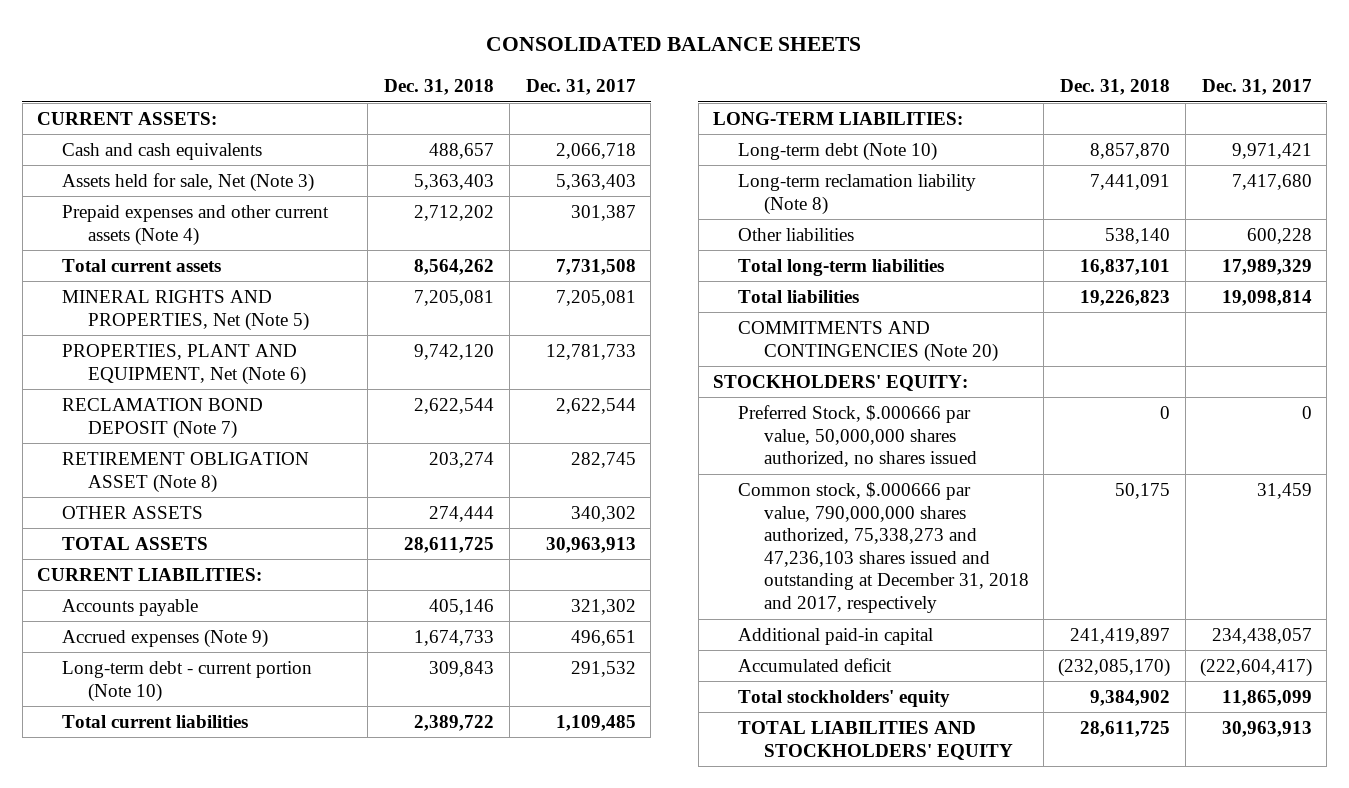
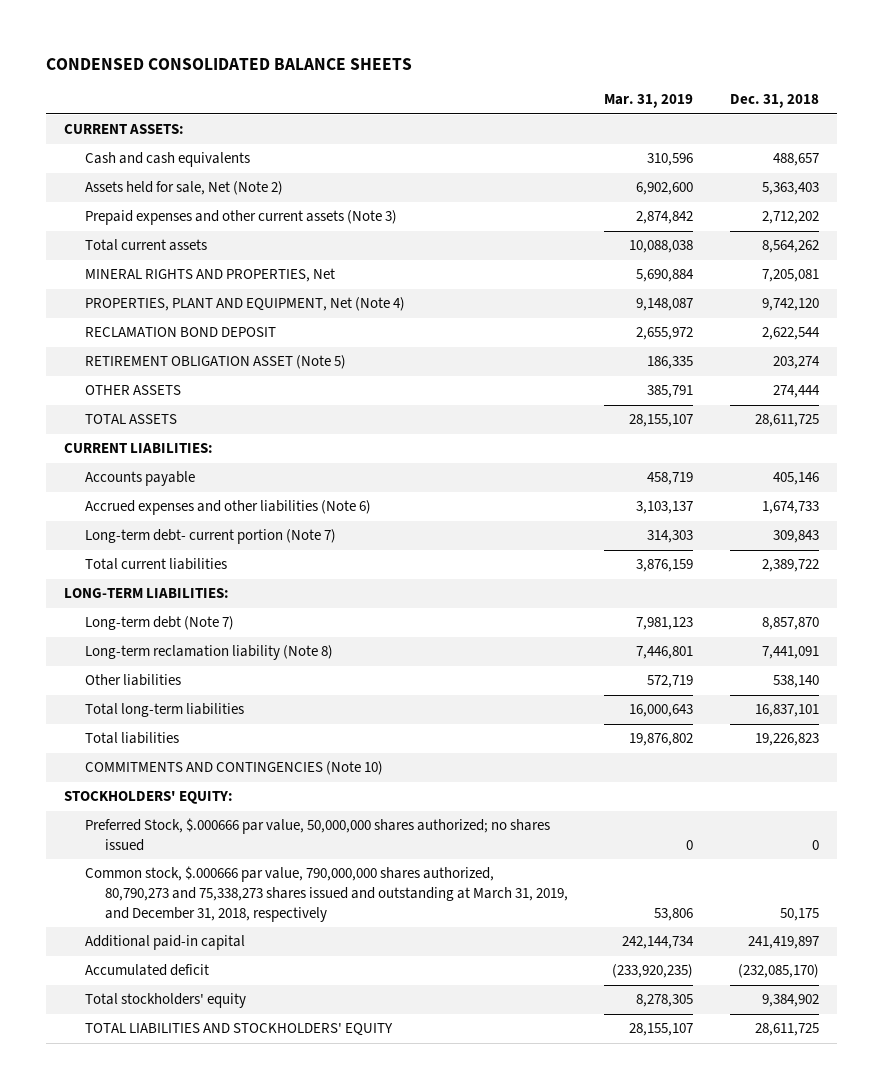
[486,37,862,52] CONSOLIDATED BALANCE SHEETS -> [45,57,412,70] CONDENSED CONSOLIDATED BALANCE SHEETS
[525,79,636,96] Dec. 31, 2017 -> none
none -> [604,94,694,109] Mar. 31, 2019
[62,172,315,192] Assets held for sale, Net (Note 3) -> [84,181,283,196] Assets held for sale, Net (Note 2)
[62,204,330,246] Prepaid expenses and other current assets (Note 4) -> [84,210,397,226] Prepaid expenses and other current assets (Note 3)
[62,289,309,331] MINERAL RIGHTS AND PROPERTIES, Net (Note 5) -> [84,268,335,283] MINERAL RIGHTS AND PROPERTIES, Net
[62,343,306,385] PROPERTIES, PLANT AND EQUIPMENT, Net (Note 6) -> [84,297,405,312] PROPERTIES, PLANT AND EQUIPMENT, Net (Note 4)
[62,397,264,439] RECLAMATION BOND DEPOSIT (Note 7) -> [84,327,276,338] RECLAMATION BOND DEPOSIT
[62,451,310,493] RETIREMENT OBLIGATION ASSET (Note 8) -> [84,355,346,370] RETIREMENT OBLIGATION ASSET (Note 5)
[62,628,269,648] Accrued expenses (Note 9) -> [84,500,371,516] Accrued expenses and other liabilities (Note 6)
[62,660,313,702] Long-term debt - current portion (Note 10) -> [84,529,336,545] Long-term debt- current portion (Note 7)
[738,141,938,161] Long-term debt (Note 10) -> [84,616,234,631] Long-term debt (Note 7)
[738,320,998,362] COMMITMENTS AND CONTINGENCIES (Note 20) -> [84,761,383,776] COMMITMENTS AND CONTINGENCIES (Note 10)
[738,404,977,468] Preferred Stock, $.000666 par value, 50,000,000 shares authorized, no shares issued -> [84,818,550,852] Preferred Stock, $.000666 par value, 50,000,000 shares authorized; no shares issued
[738,481,1029,613] Common stock, $.000666 par value, 790,000,000 shares authorized, 75,338,273 and 47,236,103 shares issued and outstanding at December 31, 2018 and 2017, respectively -> [84,866,569,922] Common stock, $.000666 par value, 790,000,000 shares authorized, 80,790,273 and 75,338,273 shares issued and outstanding at March 31, 2019, and December 31, 2018, respectively

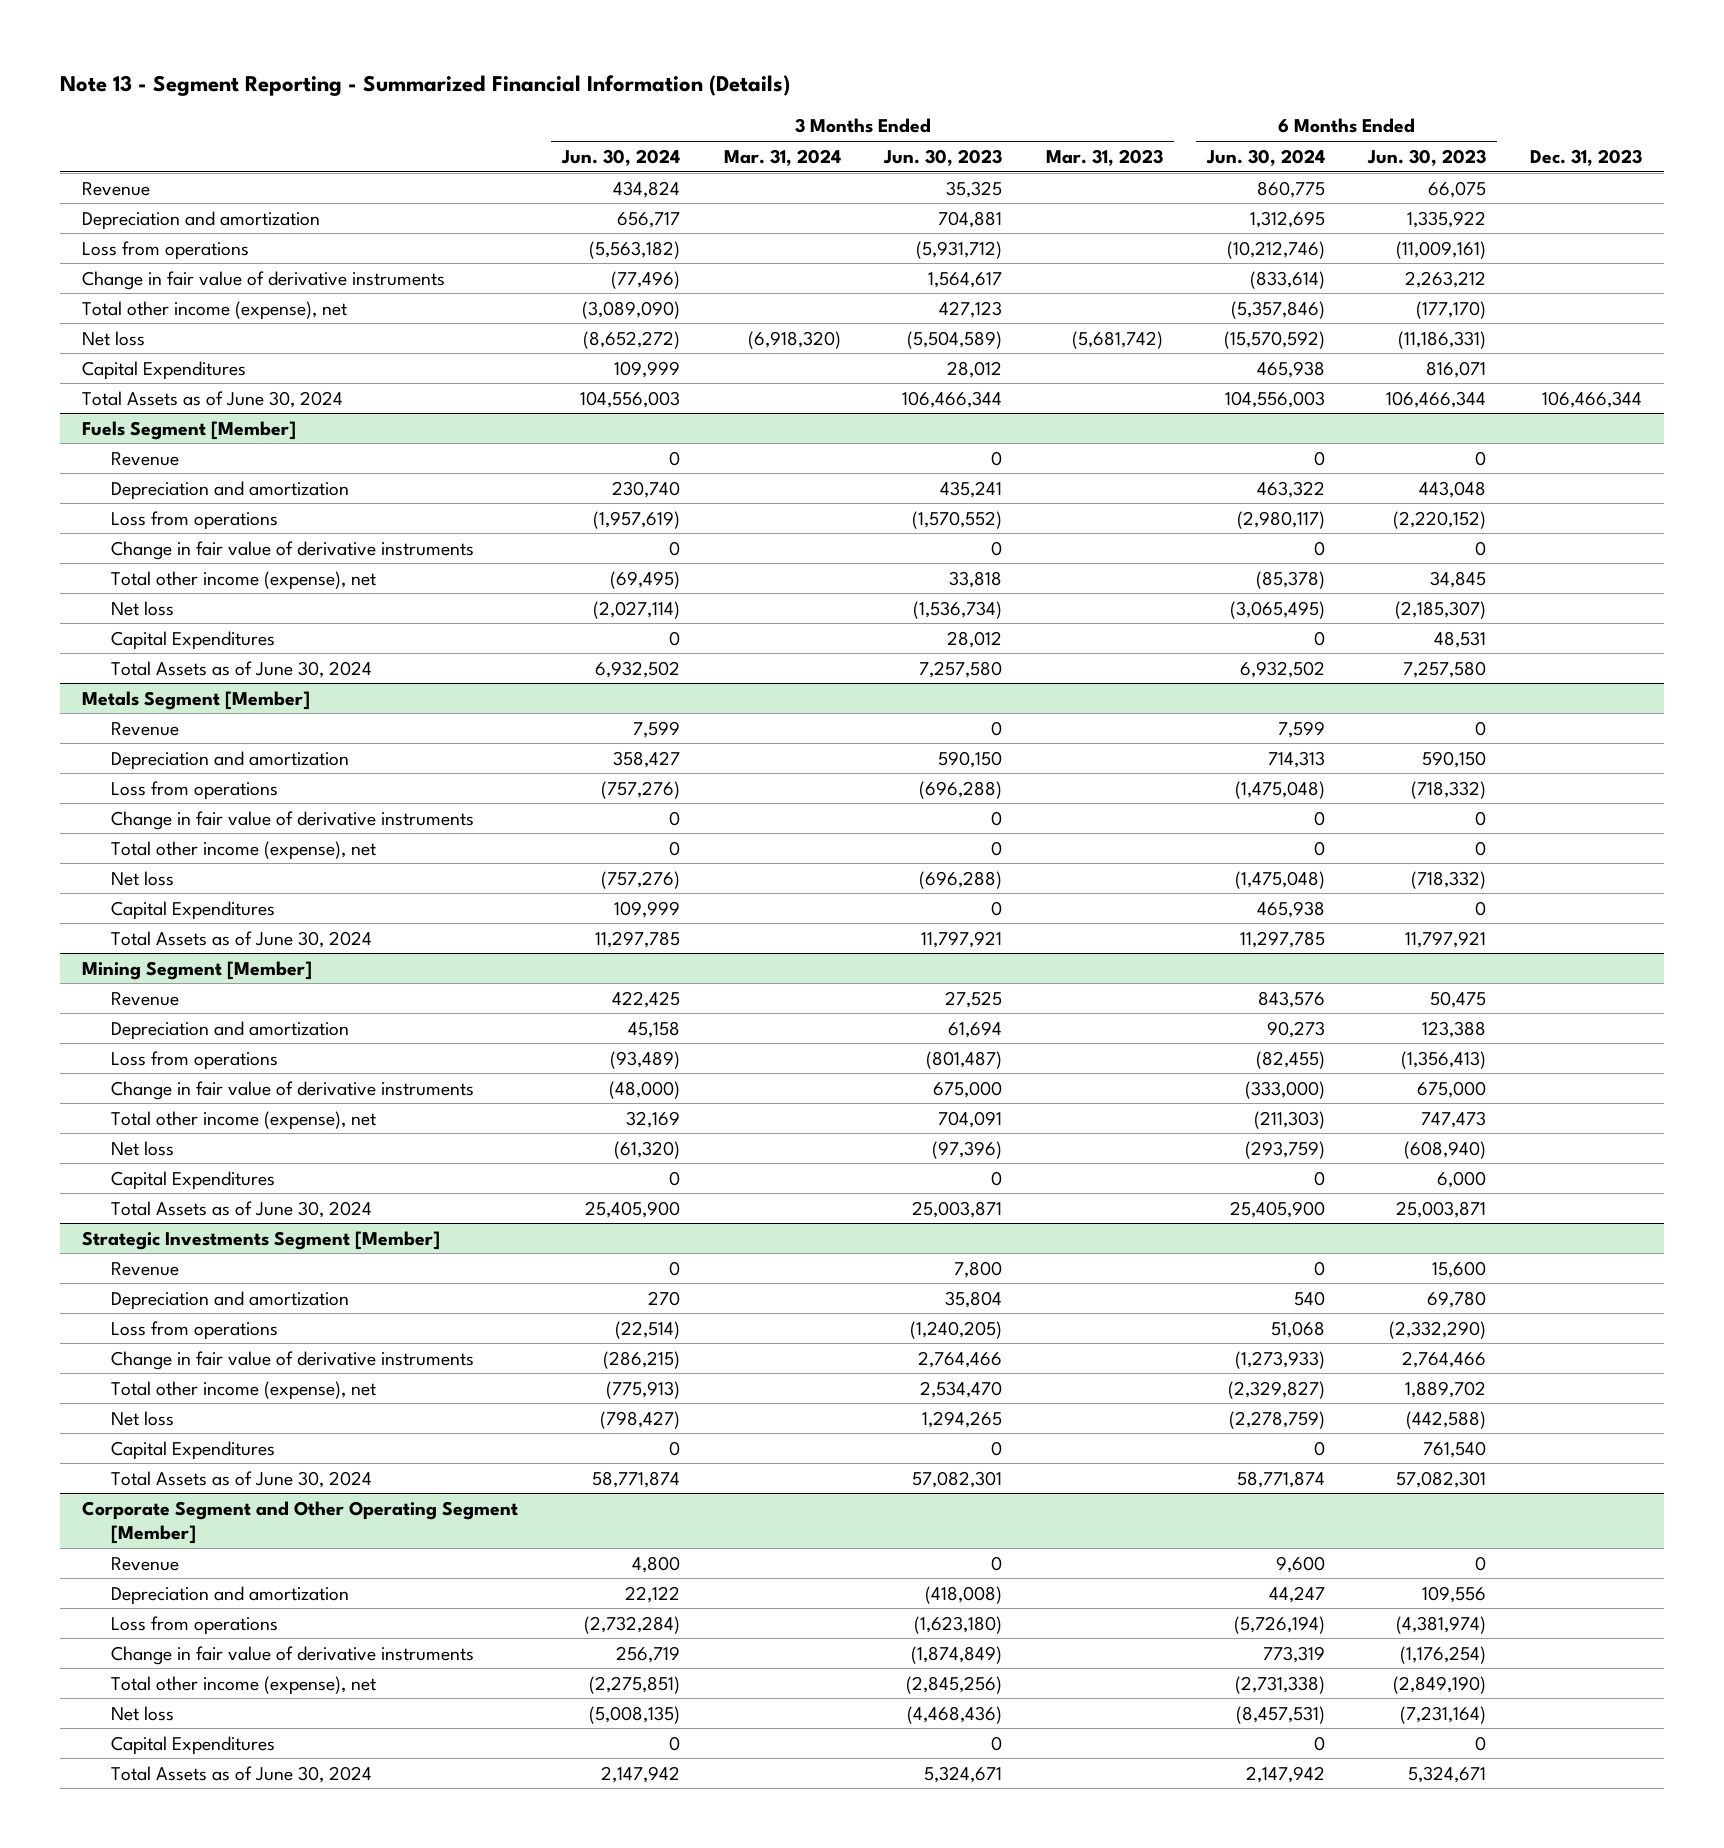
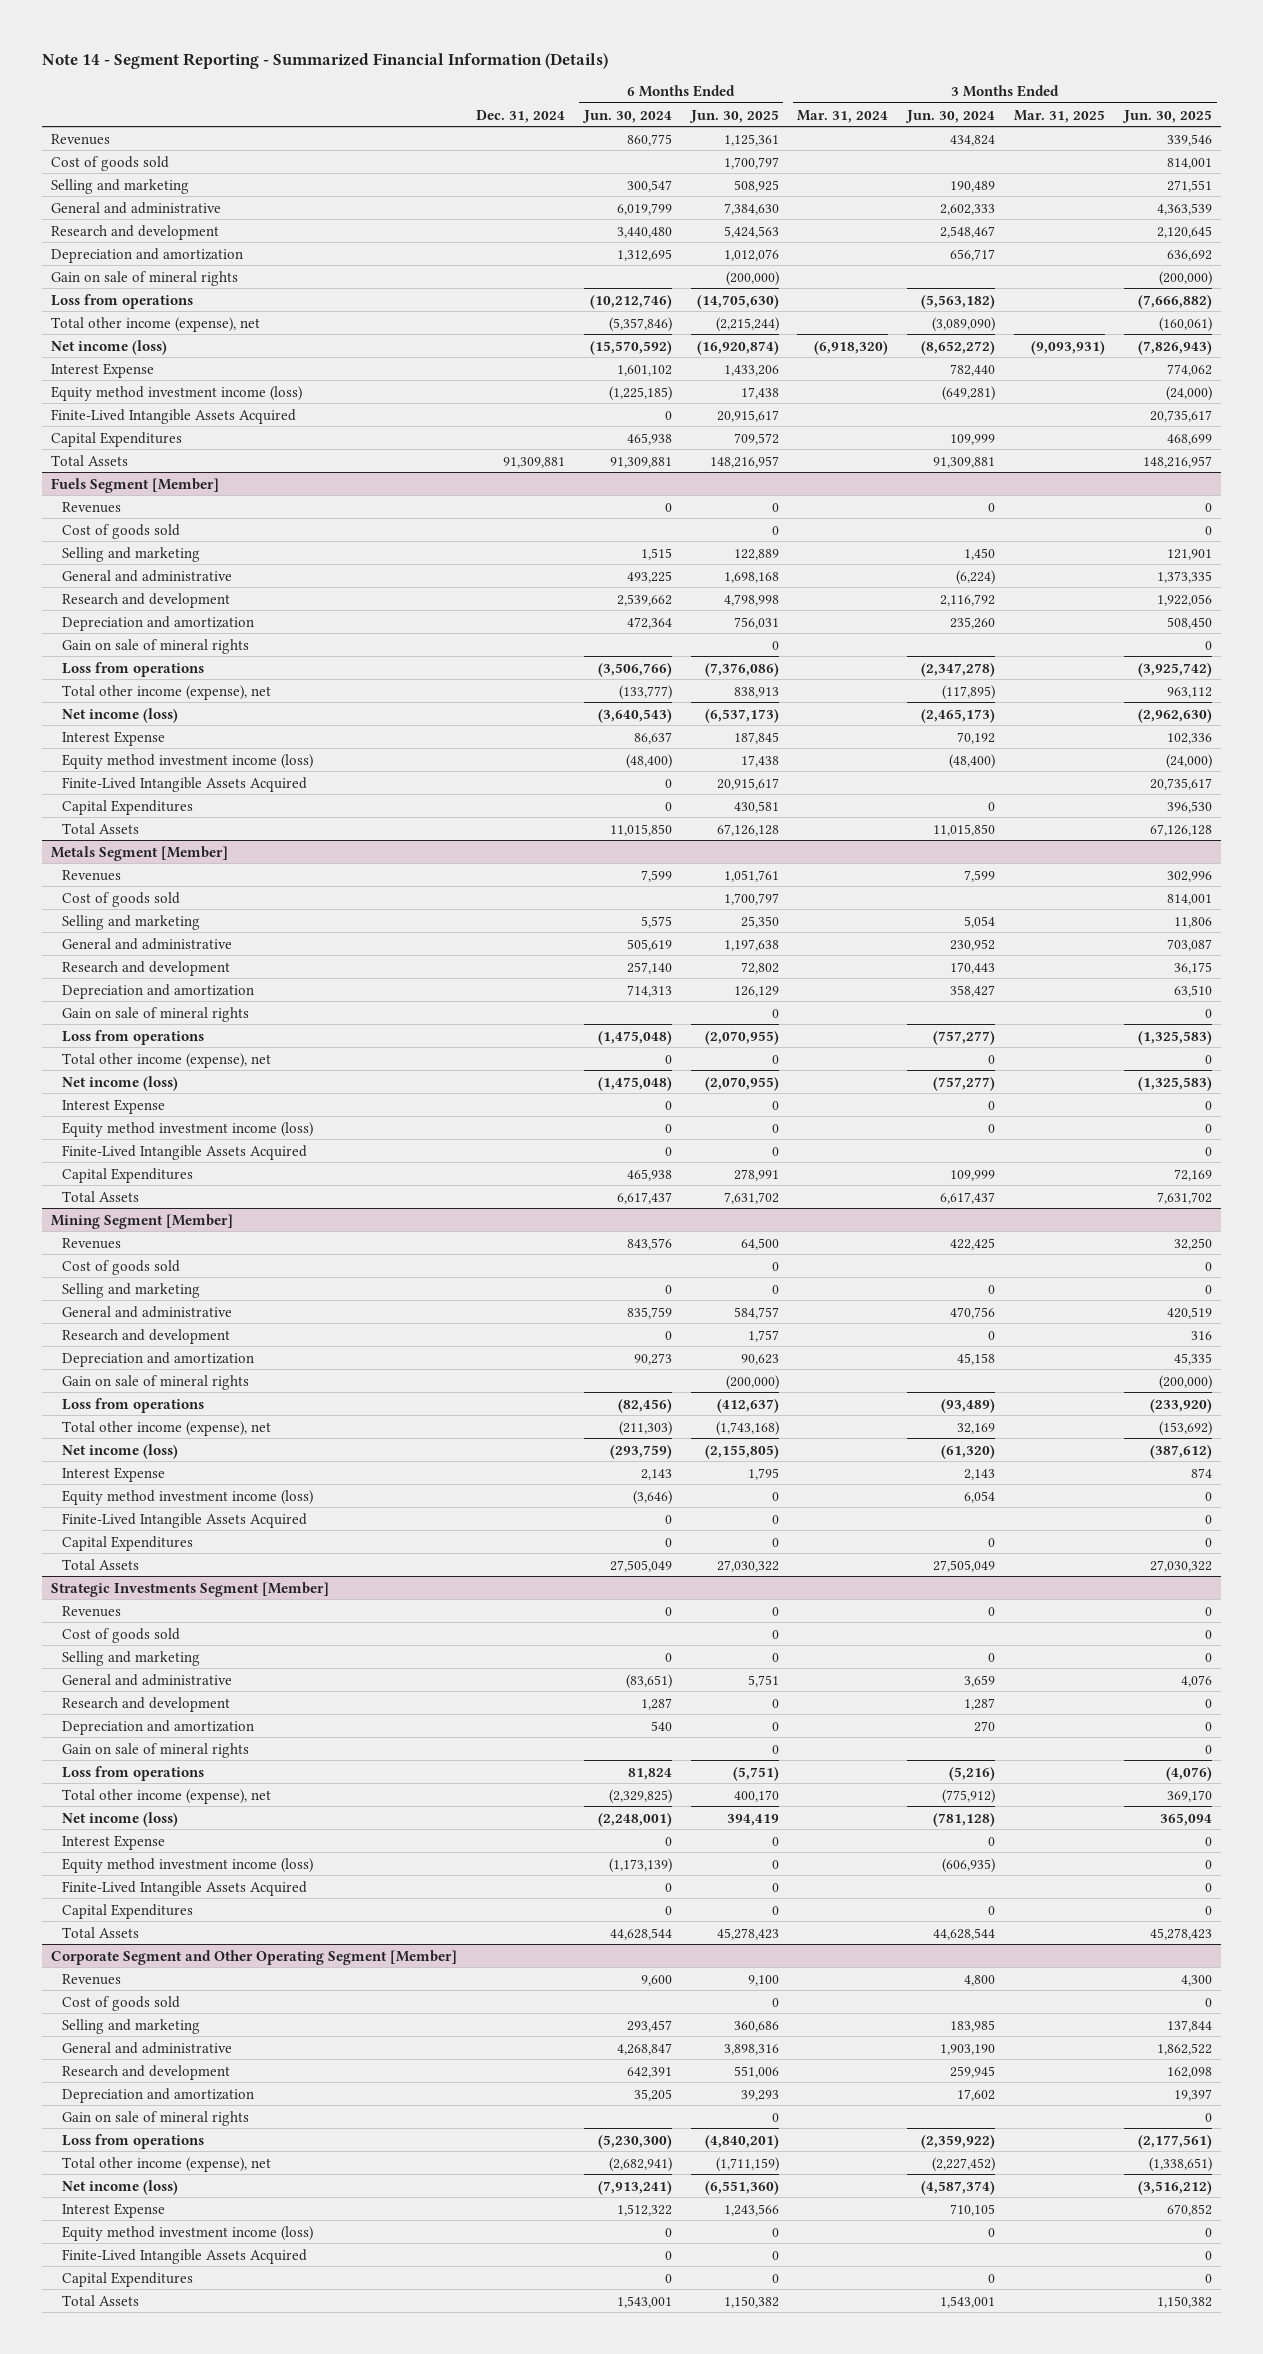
[60,75,791,97] Note 13 - Segment Reporting - Summarized Financial Information (Details) -> [41,52,608,69] Note 14 - Segment Reporting - Summarized Financial Information (Details)
[883,148,1003,166] Jun. 30, 2023 -> none
[1046,148,1164,166] Mar. 31, 2023 -> none
[1367,148,1487,166] Jun. 30, 2023 -> none
[1530,148,1643,166] Dec. 31, 2023 -> none
none -> [475,109,565,123] Dec. 31, 2024
none -> [688,109,779,123] Jun. 30, 2025
none -> [1014,109,1106,123] Mar. 31, 2025
none -> [1121,109,1212,123] Jun. 30, 2025
[82,181,151,196] Revenue -> [51,133,111,145] Revenues
none -> [51,155,170,171] Cost of goods sold
none -> [51,178,190,194] Selling and marketing
none -> [51,201,222,214] General and administrative
none -> [51,224,220,240] Research and development
none -> [51,270,239,286] Gain on sale of mineral rights
[82,270,446,290] Change in fair value of derivative instruments -> none
[82,330,146,346] Net loss -> [51,339,168,355] Net income (loss)
none -> [51,362,155,378] Interest Expense
none -> [51,385,303,401] Equity method investment income (loss)
none -> [51,408,297,424] Finite-Lived Intangible Assets Acquired
[82,390,344,408] Total Assets as of June 30, 2024 -> [51,454,129,466] Total Assets
[580,390,681,408] 104,556,003 -> [933,456,996,468] 91,309,881
[1224,390,1325,408] 104,556,003 -> [609,456,672,468] 91,309,881
[111,540,475,560] Change in fair value of derivative instruments -> none
[111,451,180,466] Revenue -> [61,501,121,513] Revenues
none -> [61,523,180,539] Cost of goods sold
none -> [61,546,200,562] Selling and marketing
none -> [61,569,232,582] General and administrative
none -> [61,592,230,608] Research and development
[612,480,681,498] 230,740 -> [950,616,996,629] 235,260
[1256,480,1325,498] 463,322 -> [626,616,672,629] 472,364
none -> [61,638,249,654] Gain on sale of mineral rights
[593,510,681,529] (1,957,619) -> [921,662,996,677] (2,347,278)
[1236,510,1325,529] (2,980,117) -> [597,662,672,677] (3,506,766)
[610,570,681,589] (69,495) -> [942,684,996,700] (117,895)
[1255,570,1325,589] (85,378) -> [618,684,672,700] (133,777)
[111,600,175,616] Net loss -> [61,707,178,723] Net income (loss)
[593,600,681,619] (2,027,114) -> [921,708,996,723] (2,465,173)
[1229,600,1325,619] (3,065,495) -> [597,708,672,723] (3,640,543)
none -> [61,730,165,746] Interest Expense
none -> [61,753,313,769] Equity method investment income (loss)
none -> [61,776,307,792] Finite-Lived Intangible Assets Acquired
[111,660,373,678] Total Assets as of June 30, 2024 -> [61,822,139,834] Total Assets
[595,660,681,678] 6,932,502 -> [933,823,996,836] 11,015,850
[1239,660,1325,678] 6,932,502 -> [609,823,672,836] 11,015,850
[111,721,180,736] Revenue -> [61,869,121,881] Revenues
none -> [61,891,180,907] Cost of goods sold
none -> [61,914,200,930] Selling and marketing
none -> [61,937,232,950] General and administrative
none -> [61,960,230,976] Research and development
[111,810,475,830] Change in fair value of derivative instruments -> none
none -> [61,1006,249,1022] Gain on sale of mineral rights
[601,780,681,799] (757,276) -> [933,1030,996,1045] (757,277)
[111,870,175,886] Net loss -> [61,1075,178,1091] Net income (loss)
[601,870,681,889] (757,276) -> [933,1076,996,1091] (757,277)
none -> [61,1098,165,1114] Interest Expense
none -> [61,1121,313,1137] Equity method investment income (loss)
none -> [61,1144,307,1160] Finite-Lived Intangible Assets Acquired
[111,930,373,948] Total Assets as of June 30, 2024 -> [61,1190,139,1202] Total Assets
[595,930,681,948] 11,297,785 -> [940,1191,996,1204] 6,617,437
[1239,930,1325,948] 11,297,785 -> [616,1191,672,1204] 6,617,437
[111,991,180,1006] Revenue -> [61,1237,121,1249] Revenues
none -> [61,1259,180,1275] Cost of goods sold
none -> [61,1282,200,1298] Selling and marketing
none -> [61,1305,232,1318] General and administrative
none -> [61,1328,230,1344] Research and development
[111,1080,475,1100] Change in fair value of derivative instruments -> none
none -> [61,1374,249,1390] Gain on sale of mineral rights
[1255,1050,1325,1069] (82,455) -> [617,1398,672,1413] (82,456)
[111,1140,175,1156] Net loss -> [61,1443,178,1459] Net income (loss)
none -> [61,1466,165,1482] Interest Expense
none -> [61,1489,313,1505] Equity method investment income (loss)
none -> [61,1512,307,1528] Finite-Lived Intangible Assets Acquired
[111,1200,373,1218] Total Assets as of June 30, 2024 -> [61,1558,139,1570] Total Assets
[585,1200,681,1218] 25,405,900 -> [933,1559,996,1572] 27,505,049
[1229,1200,1325,1218] 25,405,900 -> [609,1559,672,1572] 27,505,049
[111,1261,180,1276] Revenue -> [61,1605,121,1617] Revenues
none -> [61,1627,180,1643] Cost of goods sold
none -> [61,1650,200,1666] Selling and marketing
none -> [61,1673,232,1686] General and administrative
none -> [61,1696,230,1712] Research and development
[111,1350,475,1370] Change in fair value of derivative instruments -> none
none -> [61,1742,249,1758] Gain on sale of mineral rights
[615,1320,681,1339] (22,514) -> [949,1766,996,1781] (5,216)
[1270,1320,1325,1338] 51,068 -> [627,1767,672,1780] 81,824
[606,1380,681,1399] (775,913) -> [942,1788,996,1804] (775,912)
[1227,1380,1325,1399] (2,329,827) -> [608,1788,672,1804] (2,329,825)
[111,1410,175,1426] Net loss -> [61,1811,178,1827] Net income (loss)
[600,1410,681,1429] (798,427) -> [933,1812,996,1827] (781,128)
[1228,1410,1325,1429] (2,278,759) -> [597,1812,672,1827] (2,248,001)
none -> [61,1834,165,1850] Interest Expense
none -> [61,1857,313,1873] Equity method investment income (loss)
none -> [61,1880,307,1896] Finite-Lived Intangible Assets Acquired
[111,1470,373,1488] Total Assets as of June 30, 2024 -> [61,1926,139,1938] Total Assets
[592,1470,681,1488] 58,771,874 -> [933,1927,996,1940] 44,628,544
[1236,1470,1325,1488] 58,771,874 -> [609,1927,672,1940] 44,628,544
[111,1645,475,1665] Change in fair value of derivative instruments -> none
[111,1556,180,1571] Revenue -> [61,1973,121,1985] Revenues
none -> [61,1995,180,2011] Cost of goods sold
none -> [61,2018,200,2034] Selling and marketing
none -> [61,2041,232,2054] General and administrative
none -> [61,2064,230,2080] Research and development
[625,1585,681,1603] 22,122 -> [957,2088,996,2101] 17,602
[1268,1585,1325,1603] 44,247 -> [633,2088,672,2101] 35,205
none -> [61,2110,249,2126] Gain on sale of mineral rights
[584,1615,681,1634] (2,732,284) -> [921,2134,996,2149] (2,359,922)
[1233,1615,1325,1634] (5,726,194) -> [597,2134,672,2149] (5,230,300)
[589,1675,681,1694] (2,275,851) -> [932,2156,996,2172] (2,227,452)
[1234,1675,1325,1694] (2,731,338) -> [608,2156,672,2172] (2,682,941)
[111,1705,175,1721] Net loss -> [61,2179,178,2195] Net income (loss)
[589,1705,681,1724] (5,008,135) -> [921,2180,996,2195] (4,587,374)
[1235,1705,1325,1724] (8,457,531) -> [597,2180,672,2195] (7,913,241)
none -> [61,2202,165,2218] Interest Expense
none -> [61,2225,313,2241] Equity method investment income (loss)
none -> [61,2248,307,2264] Finite-Lived Intangible Assets Acquired
[111,1765,373,1783] Total Assets as of June 30, 2024 -> [61,2294,139,2306] Total Assets
[601,1765,681,1783] 2,147,942 -> [940,2295,996,2308] 1,543,001
[1245,1765,1325,1783] 2,147,942 -> [616,2295,672,2308] 1,543,001

